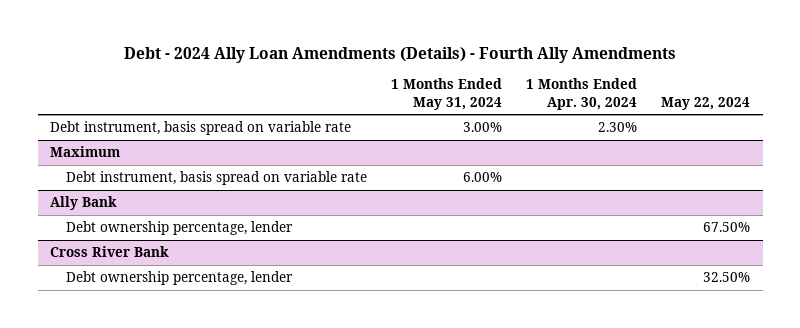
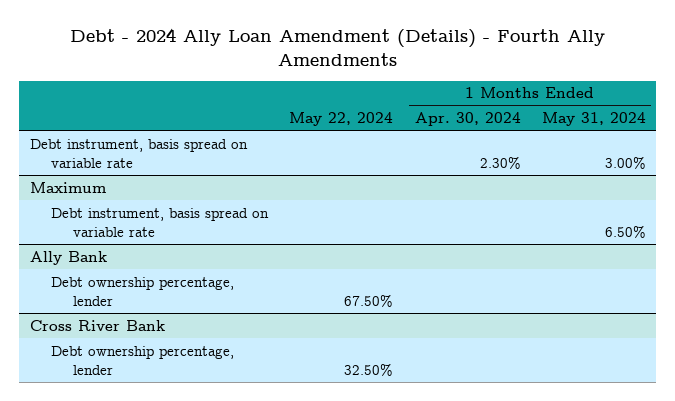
[124,46,677,63] Debt - 2024 Ally Loan Amendments (Details) - Fourth Ally Amendments -> [69,28,605,66] Debt - 2024 Ally Loan Amendment (Details) - Fourth Ally Amendments
[462,172,502,183] 6.00% -> [604,224,646,238] 6.50%

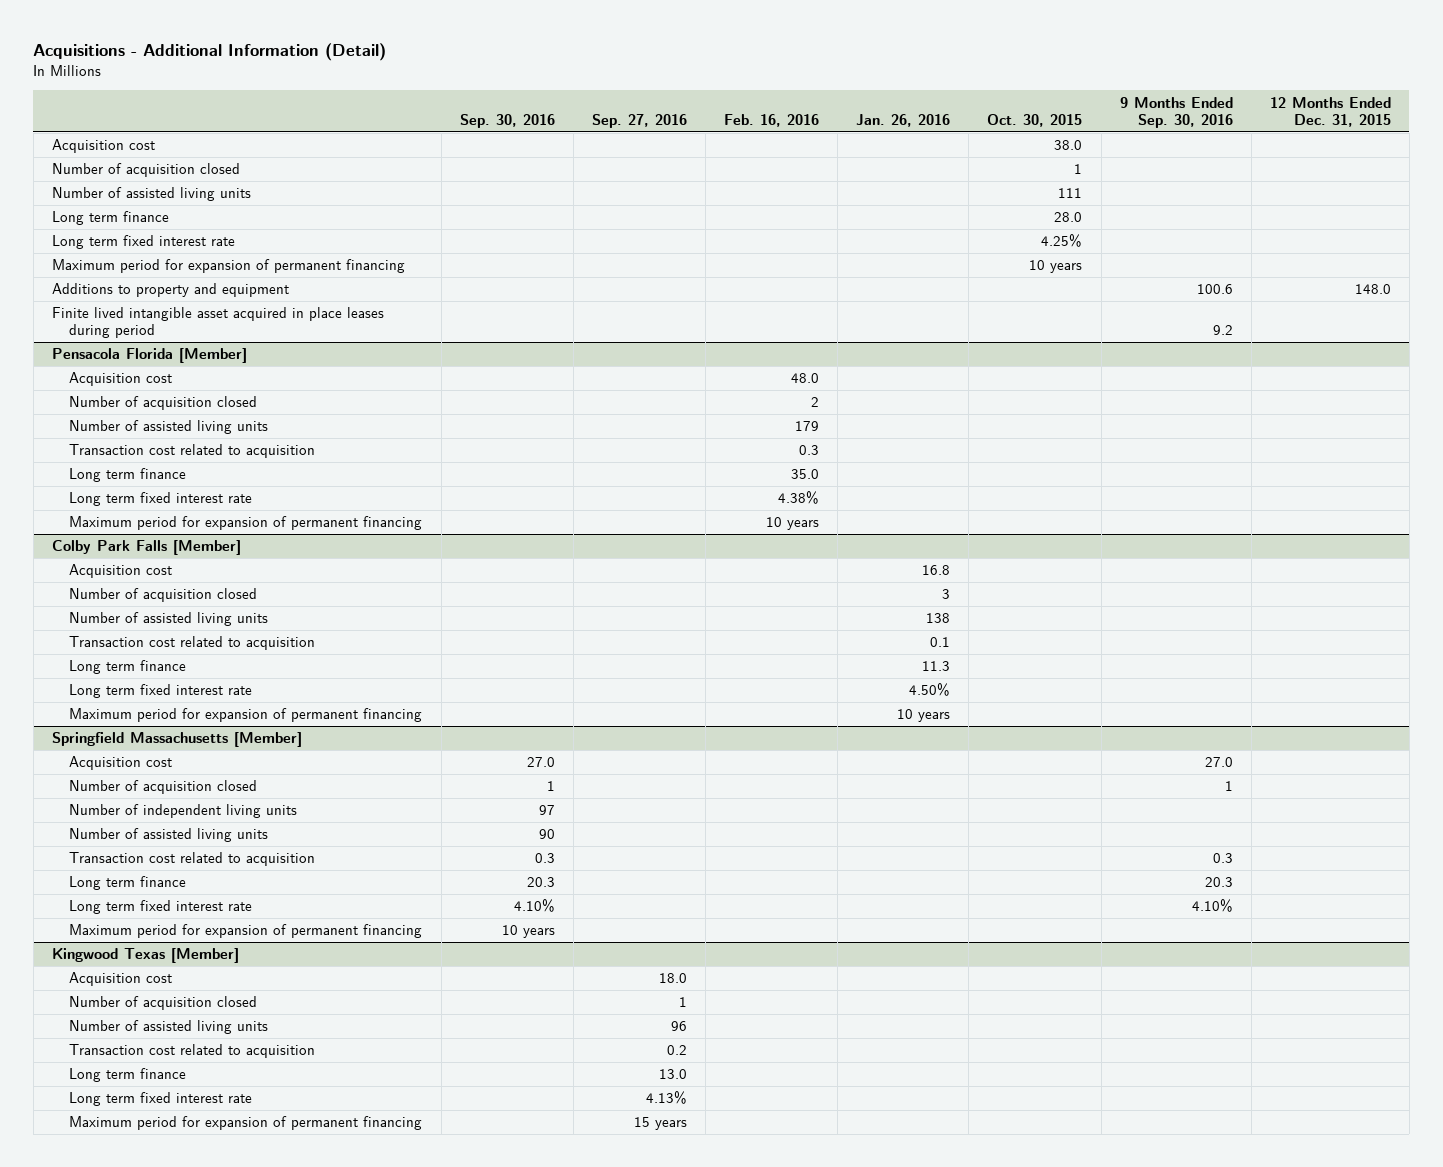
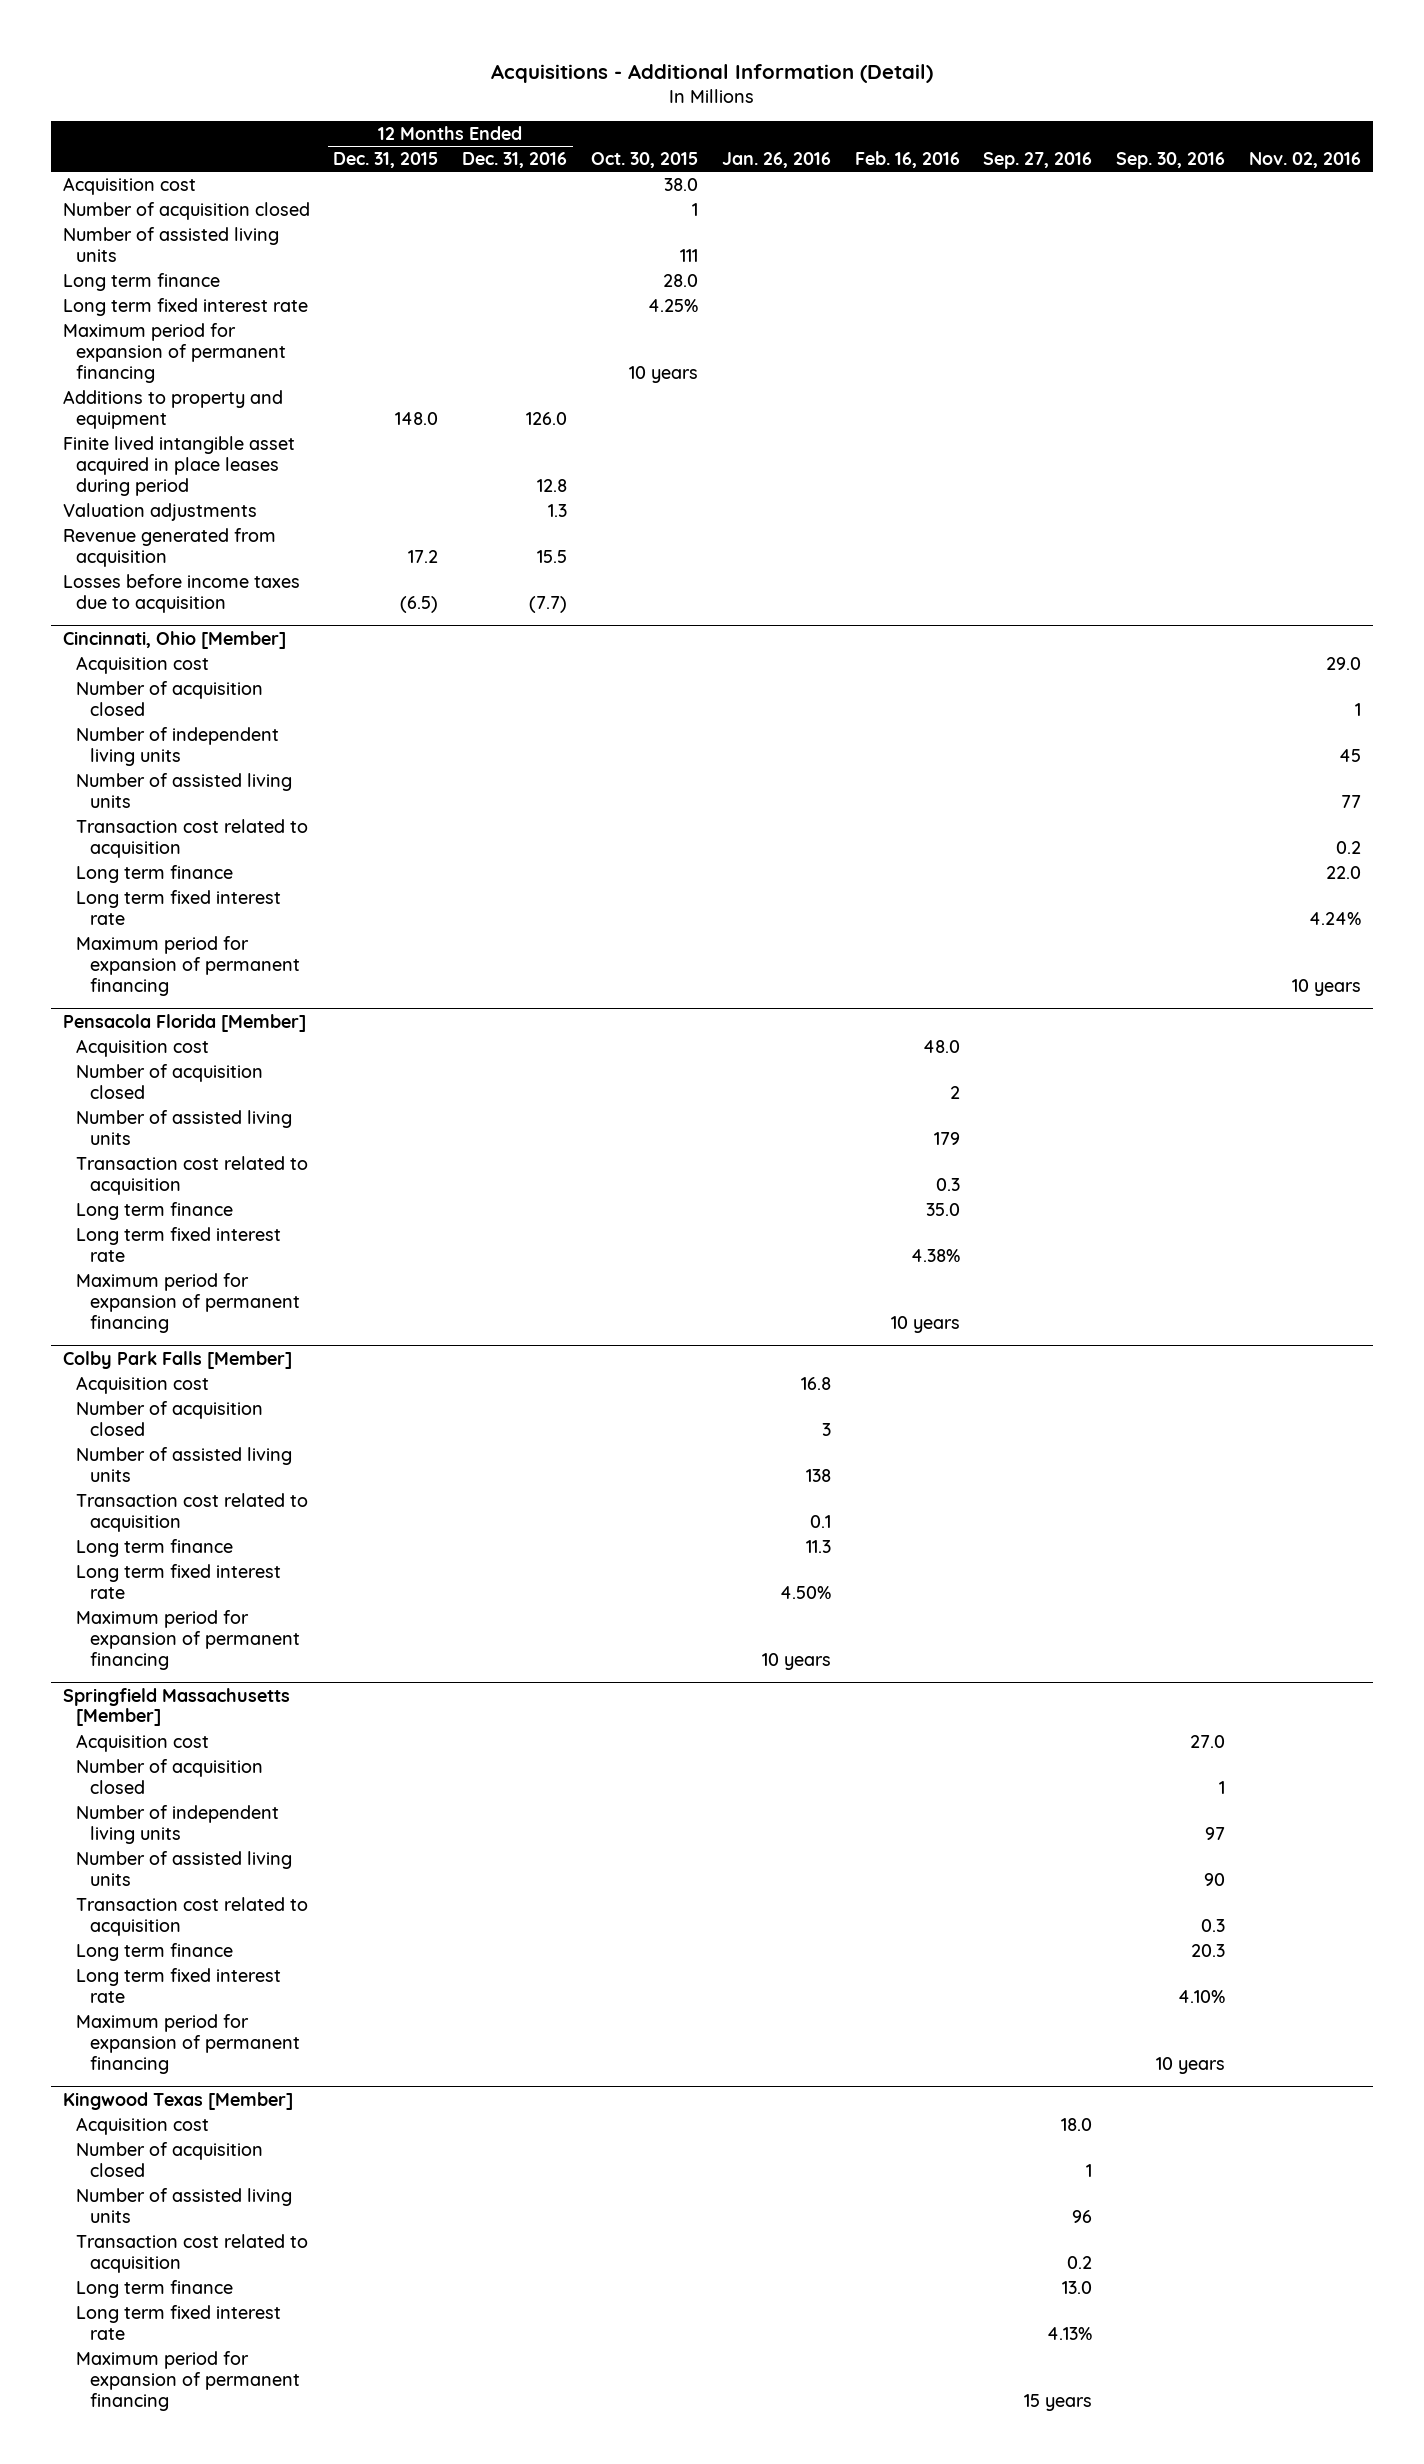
[1119,96,1233,128] 9 Months Ended Sep. 30, 2016 -> none
none -> [462,152,568,169] Dec. 31, 2016
none -> [1248,152,1361,169] Nov. 02, 2016
none -> [62,503,257,522] Valuation adjustments
none -> [62,528,276,568] Revenue generated from acquisition
none -> [62,574,300,614] Losses before income taxes due to acquisition
none -> [62,630,286,649] Cincinnati, Ohio [Member]
none -> [76,656,210,675] Acquisition cost
none -> [76,681,264,717] Number of acquisition closed
none -> [76,727,280,767] Number of independent living units
none -> [76,773,293,809] Number of assisted living units
none -> [76,819,309,859] Transaction cost related to acquisition
none -> [76,865,234,884] Long term finance
none -> [76,890,282,926] Long term fixed interest rate
none -> [76,936,301,996] Maximum period for expansion of permanent financing

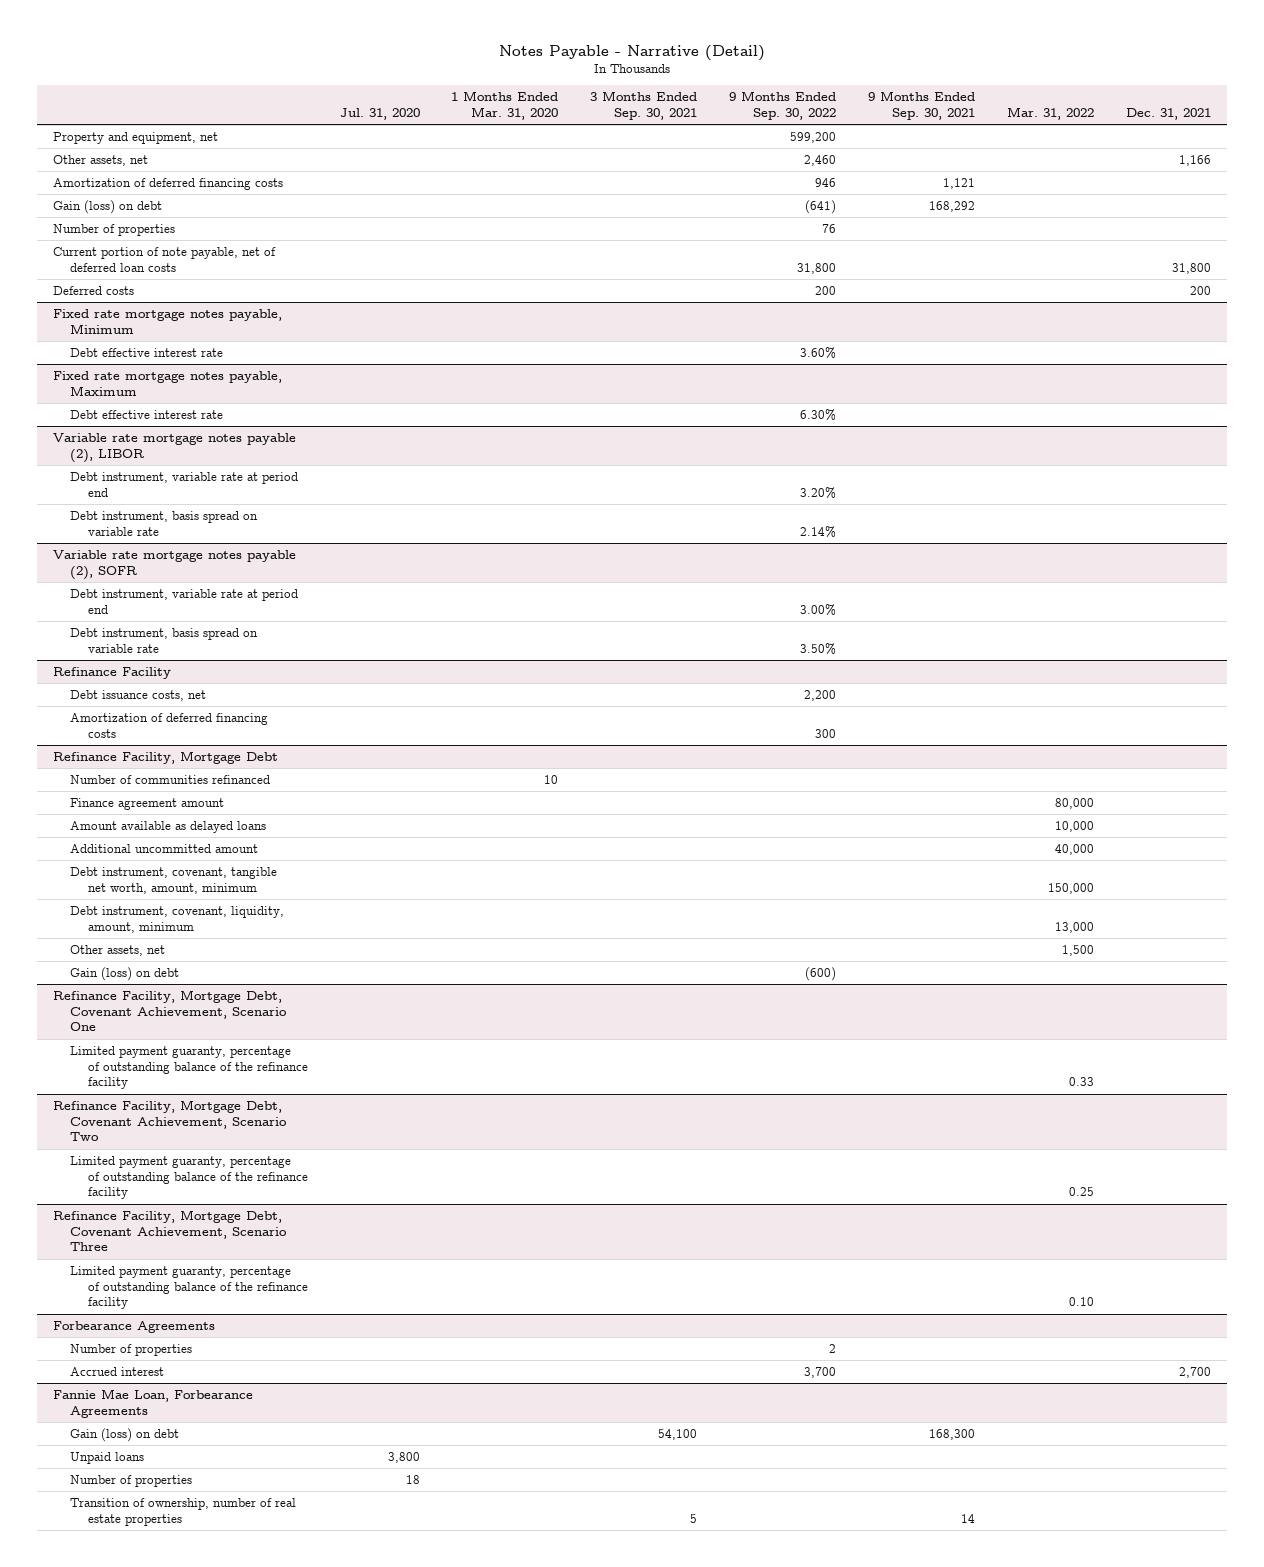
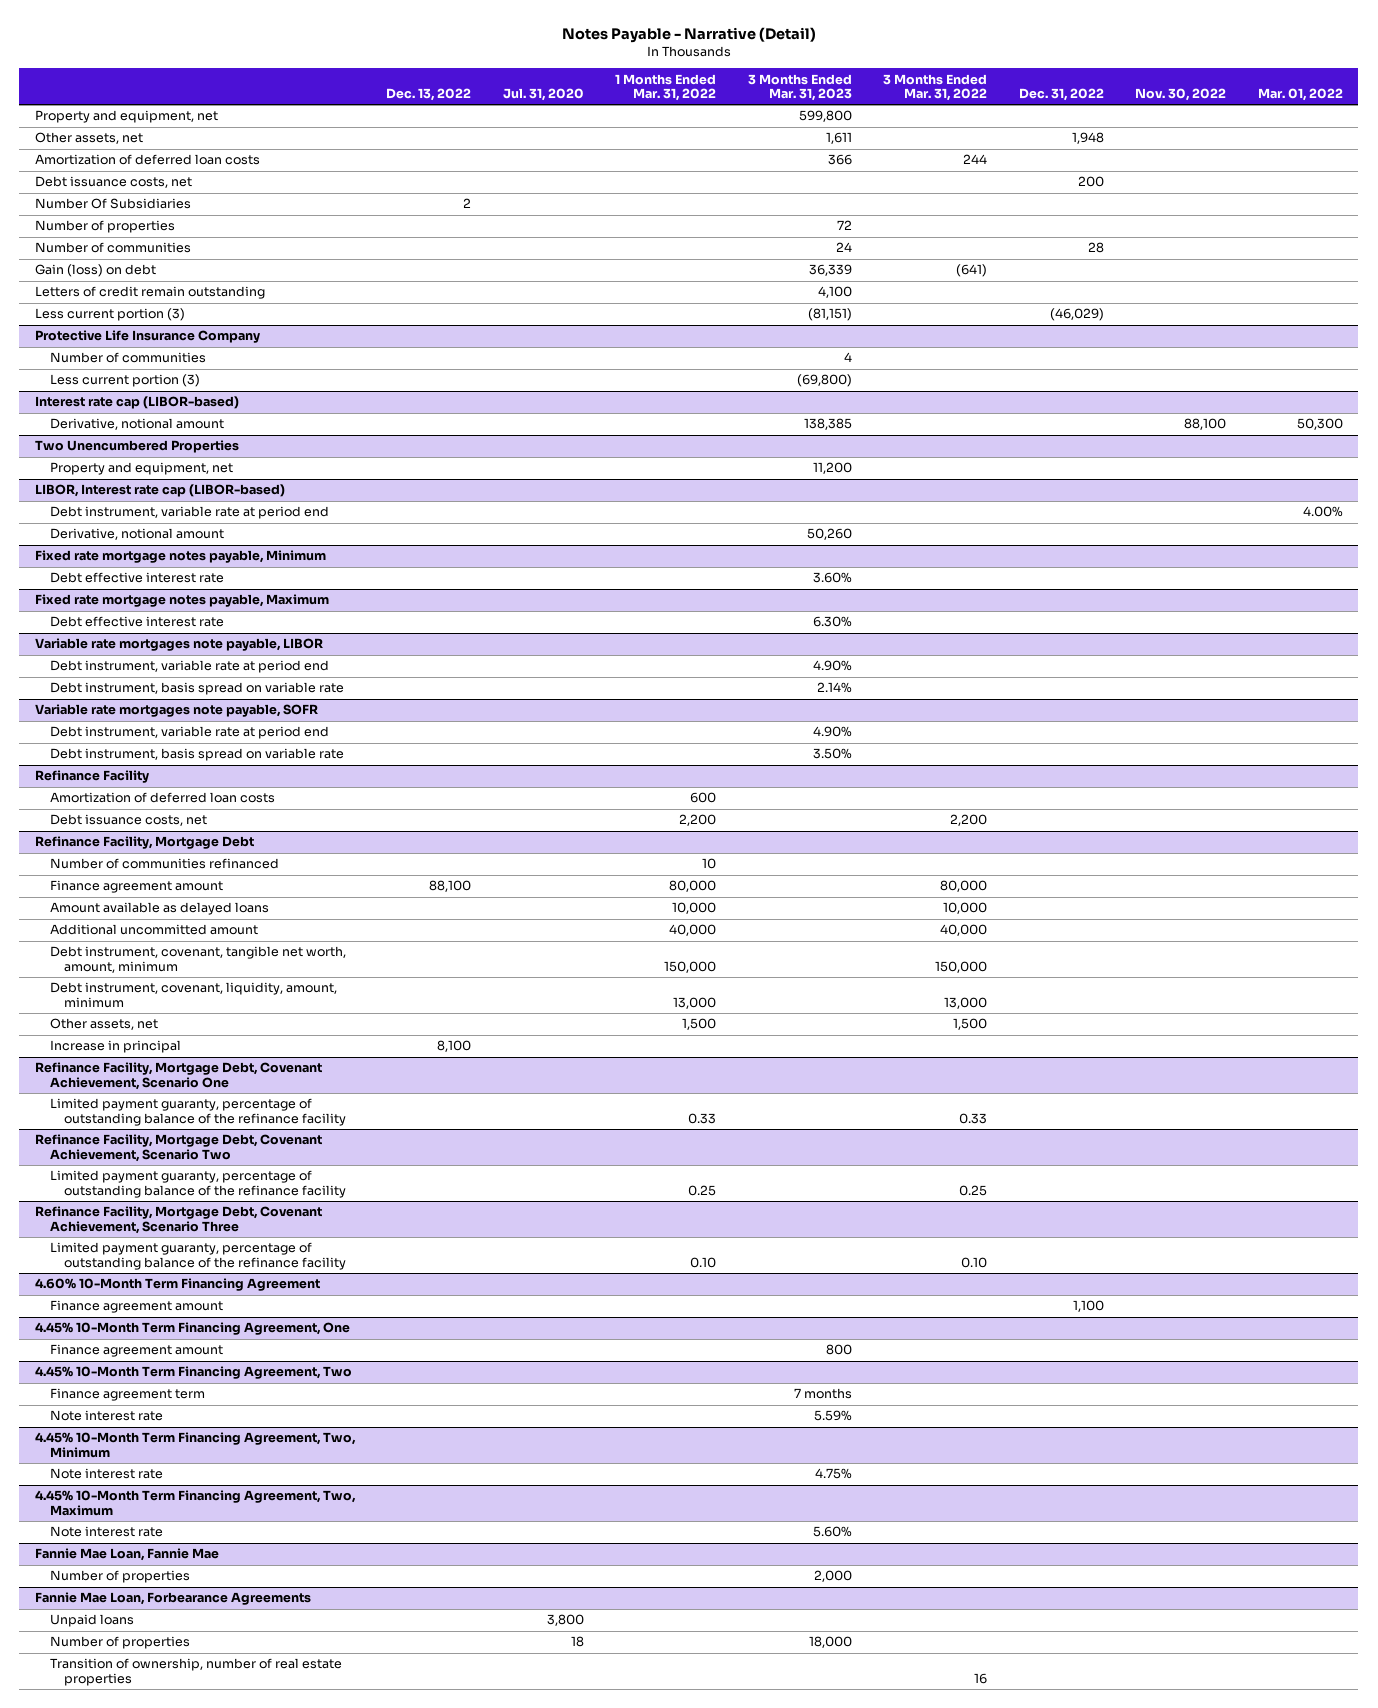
[451,91,559,121] 1 Months Ended Mar. 31, 2020 -> none
[590,91,698,121] 3 Months Ended Sep. 30, 2021 -> none
[729,91,837,121] 9 Months Ended Sep. 30, 2022 -> none
[868,91,976,121] 9 Months Ended Sep. 30, 2021 -> none
[1007,107,1095,121] Mar. 31, 2022 -> none
[1125,108,1211,121] Dec. 31, 2021 -> none
none -> [386,88,472,102] Dec. 13, 2022
none -> [615,73,717,102] 1 Months Ended Mar. 31, 2022
none -> [747,73,852,102] 3 Months Ended Mar. 31, 2023
none -> [883,73,988,102] 3 Months Ended Mar. 31, 2022
none -> [1018,88,1104,102] Dec. 31, 2022
none -> [1135,88,1227,102] Nov. 30, 2022
none -> [1257,88,1343,102] Mar. 01, 2022
[52,177,283,190] Amortization of deferred financing costs -> [35,154,261,166] Amortization of deferred loan costs
none -> [35,176,193,189] Debt issuance costs, net
none -> [35,198,192,210] Number Of Subsidiaries
[52,246,276,272] Current portion of note payable, net of deferred loan costs -> none
[52,285,134,295] Deferred costs -> none
none -> [35,242,192,254] Number of communities
[52,199,162,214] Gain (loss) on debt -> [35,264,157,278] Gain (loss) on debt
none -> [35,286,266,300] Letters of credit remain outstanding
none -> [35,308,186,322] Less current portion (3)
none -> [35,330,261,344] Protective Life Insurance Company
none -> [49,352,206,364] Number of communities
none -> [49,374,200,388] Less current portion (3)
none -> [35,396,240,410] Interest rate cap (LIBOR-based)
none -> [49,418,224,431] Derivative, notional amount
none -> [35,440,240,454] Two Unencumbered Properties
none -> [49,462,233,476] Property and equipment, net
none -> [35,484,286,498] LIBOR, Interest rate cap (LIBOR-based)
none -> [49,506,329,520] Debt instrument, variable rate at period end
none -> [49,528,224,541] Derivative, notional amount
[52,432,296,463] Variable rate mortgage notes payable (2), LIBOR -> none
[70,471,299,497] Debt instrument, variable rate at period end -> none
[70,510,259,536] Debt instrument, basis spread on variable rate -> none
[52,549,296,580] Variable rate mortgage notes payable (2), SOFR -> none
[70,588,299,614] Debt instrument, variable rate at period end -> none
[70,627,259,653] Debt instrument, basis spread on variable rate -> none
none -> [35,638,324,652] Variable rate mortgages note payable, LIBOR
none -> [49,660,329,674] Debt instrument, variable rate at period end
none -> [49,682,344,696] Debt instrument, basis spread on variable rate
none -> [35,704,319,718] Variable rate mortgages note payable, SOFR
none -> [49,726,329,740] Debt instrument, variable rate at period end
none -> [49,748,344,762] Debt instrument, basis spread on variable rate
none -> [49,792,275,804] Amortization of deferred loan costs
[70,712,269,738] Amortization of deferred financing costs -> none
[70,966,180,981] Gain (loss) on debt -> none
none -> [49,1040,181,1054] Increase in principal
[52,1320,215,1333] Forbearance Agreements -> none
[70,1343,193,1356] Number of properties -> none
[70,1366,165,1376] Accrued interest -> none
none -> [35,1278,321,1292] 4.60% 10-Month Term Financing Agreement
none -> [49,1300,223,1314] Finance agreement amount
none -> [35,1322,351,1336] 4.45% 10-Month Term Financing Agreement, One
none -> [49,1344,223,1358] Finance agreement amount
none -> [35,1366,353,1380] 4.45% 10-Month Term Financing Agreement, Two
none -> [49,1388,205,1402] Finance agreement term
none -> [49,1410,163,1422] Note interest rate
none -> [35,1432,357,1458] 4.45% 10-Month Term Financing Agreement, Two, Minimum
none -> [49,1468,163,1480] Note interest rate
none -> [35,1490,357,1516] 4.45% 10-Month Term Financing Agreement, Two, Maximum
none -> [49,1526,163,1538] Note interest rate
none -> [35,1548,220,1562] Fannie Mae Loan, Fannie Mae
none -> [49,1570,190,1584] Number of properties
[70,1427,180,1442] Gain (loss) on debt -> none

